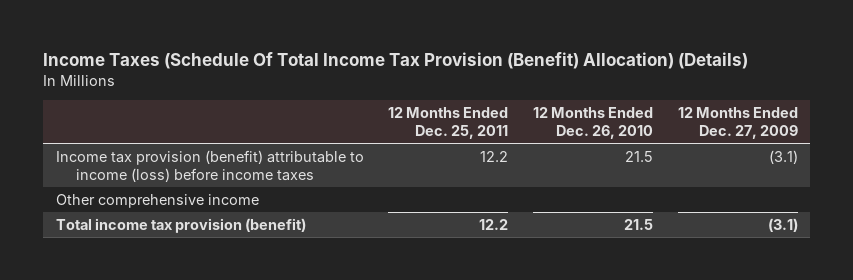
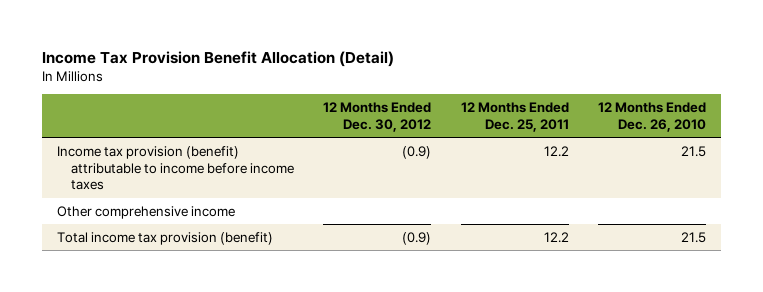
[43,52,749,70] Income Taxes (Schedule Of Total Income Tax Provision (Benefit) Allocation) (Details) -> [42,50,395,67] Income Tax Provision Benefit Allocation (Detail)
[677,107,798,140] 12 Months Ended Dec. 27, 2009 -> none
none -> [323,102,432,132] 12 Months Ended Dec. 30, 2012
[55,149,364,182] Income tax provision (benefit) attributable to income (loss) before income taxes -> [56,145,295,191] Income tax provision (benefit) attributable to income before income taxes

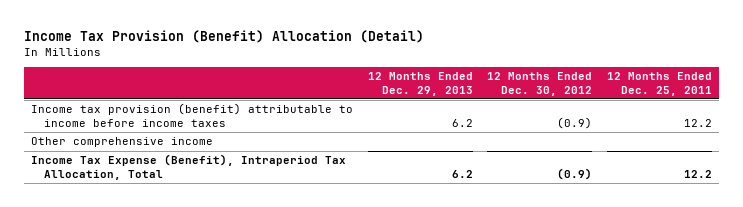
[42,50,395,67] Income Tax Provision Benefit Allocation (Detail) -> [23,29,424,43] Income Tax Provision (Benefit) Allocation (Detail)
[598,102,707,132] 12 Months Ended Dec. 26, 2010 -> none
none -> [367,72,473,96] 12 Months Ended Dec. 29, 2013
[56,231,273,245] Total income tax provision (benefit) -> [31,154,347,180] Income Tax Expense (Benefit), Intraperiod Tax Allocation, Total

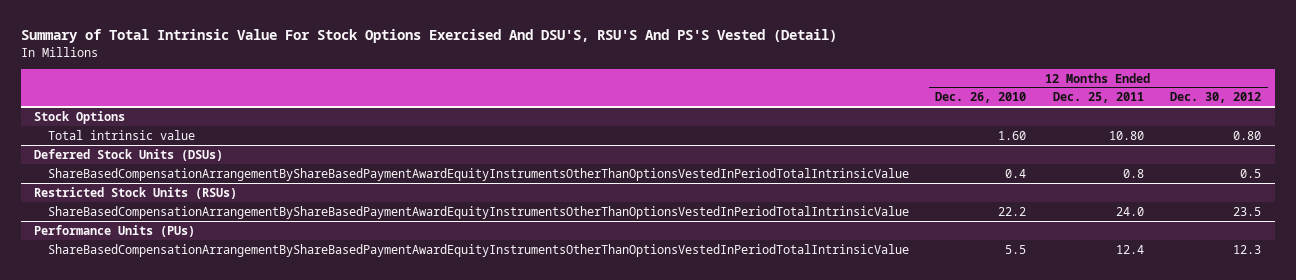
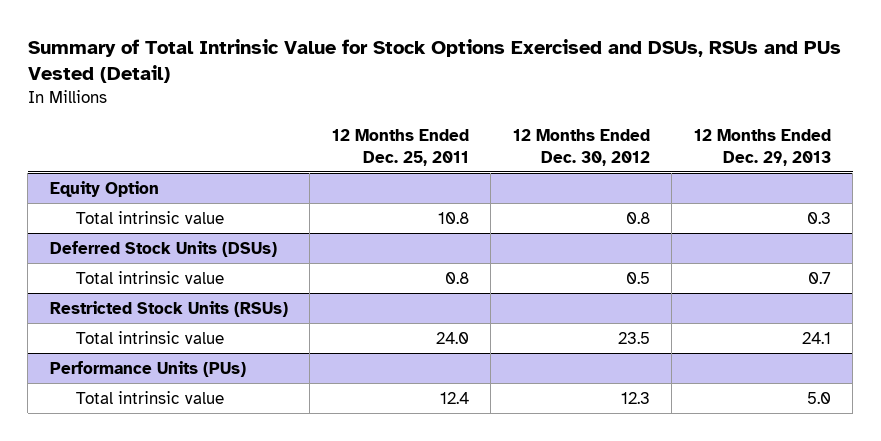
[21,29,838,44] Summary of Total Intrinsic Value For Stock Options Exercised And DSU'S, RSU'S And PS'S Vested (Detail) -> [27,39,841,84] Summary of Total Intrinsic Value for Stock Options Exercised and DSUs, RSUs and PUs Vested (Detail)
[935,92,1027,104] Dec. 26, 2010 -> none
none -> [693,128,831,166] 12 Months Ended Dec. 29, 2013
[34,110,126,124] Stock Options -> none
none -> [49,180,159,197] Equity Option
[1108,130,1144,140] 10.80 -> [437,211,469,224] 10.8
[1233,130,1262,140] 0.80 -> [625,211,650,224] 0.8
[47,167,909,181] ShareBasedCompensationArrangementByShareBasedPaymentAwardEquityInstrumentsOtherThanOptionsVestedInPeriodTotalIntrinsicValue -> none
none -> [76,270,225,284] Total intrinsic value
[47,205,909,219] ShareBasedCompensationArrangementByShareBasedPaymentAwardEquityInstrumentsOtherThanOptionsVestedInPeriodTotalIntrinsicValue -> [76,330,225,344] Total intrinsic value
[47,243,909,257] ShareBasedCompensationArrangementByShareBasedPaymentAwardEquityInstrumentsOtherThanOptionsVestedInPeriodTotalIntrinsicValue -> [76,390,225,404] Total intrinsic value

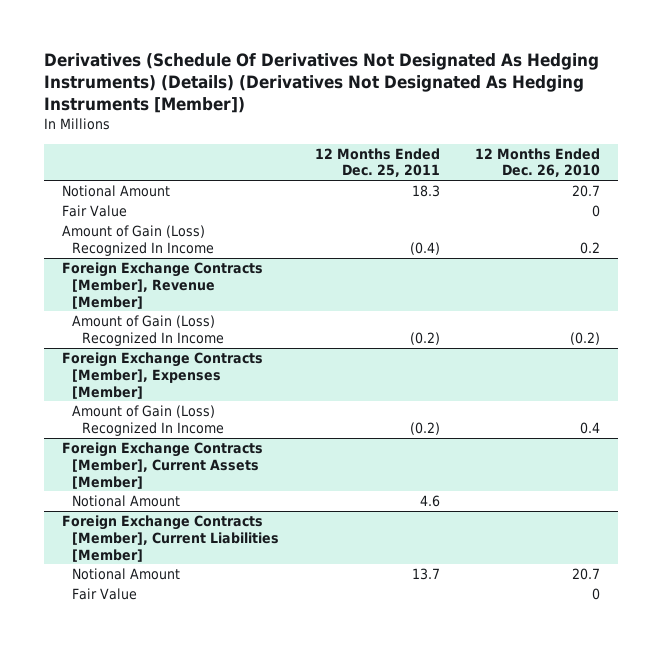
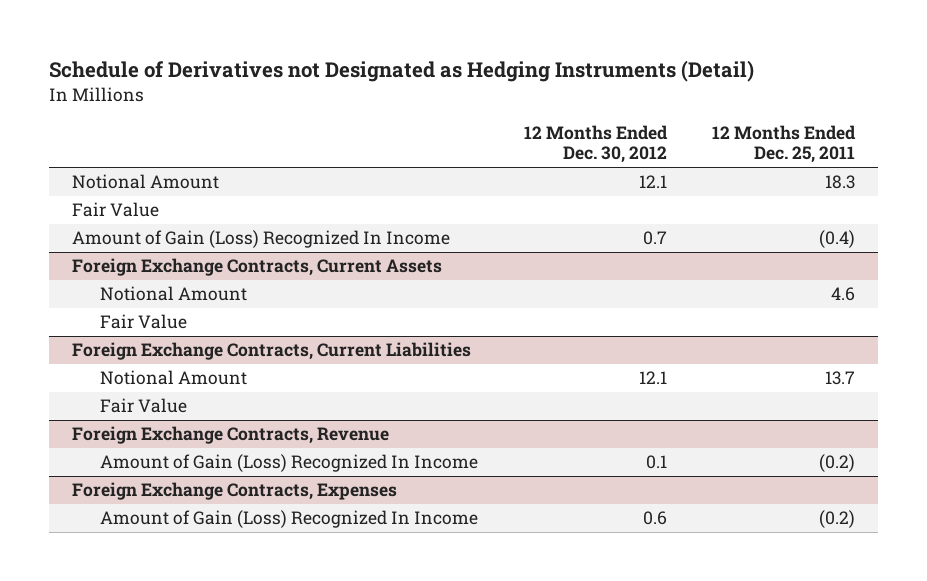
[44,53,600,114] Derivatives (Schedule Of Derivatives Not Designated As Hedging Instruments) (Details) (Derivatives Not Designated As Hedging Instruments [Member]) -> [49,59,755,82] Schedule of Derivatives not Designated as Hedging Instruments (Detail)
[475,147,601,178] 12 Months Ended Dec. 26, 2010 -> none
none -> [523,124,668,164] 12 Months Ended Dec. 30, 2012
[62,262,264,309] Foreign Exchange Contracts [Member], Revenue [Member] -> none
[72,315,225,346] Amount of Gain (Loss) Recognized In Income -> none
[62,352,264,399] Foreign Exchange Contracts [Member], Expenses [Member] -> none
[72,405,225,436] Amount of Gain (Loss) Recognized In Income -> none
[62,442,264,489] Foreign Exchange Contracts [Member], Current Assets [Member] -> [72,258,443,277] Foreign Exchange Contracts, Current Assets
none -> [99,314,187,330] Fair Value
[62,515,280,562] Foreign Exchange Contracts [Member], Current Liabilities [Member] -> [72,342,472,361] Foreign Exchange Contracts, Current Liabilities
none -> [72,426,390,445] Foreign Exchange Contracts, Revenue
none -> [99,454,478,473] Amount of Gain (Loss) Recognized In Income
none -> [72,482,398,501] Foreign Exchange Contracts, Expenses
none -> [99,510,478,529] Amount of Gain (Loss) Recognized In Income

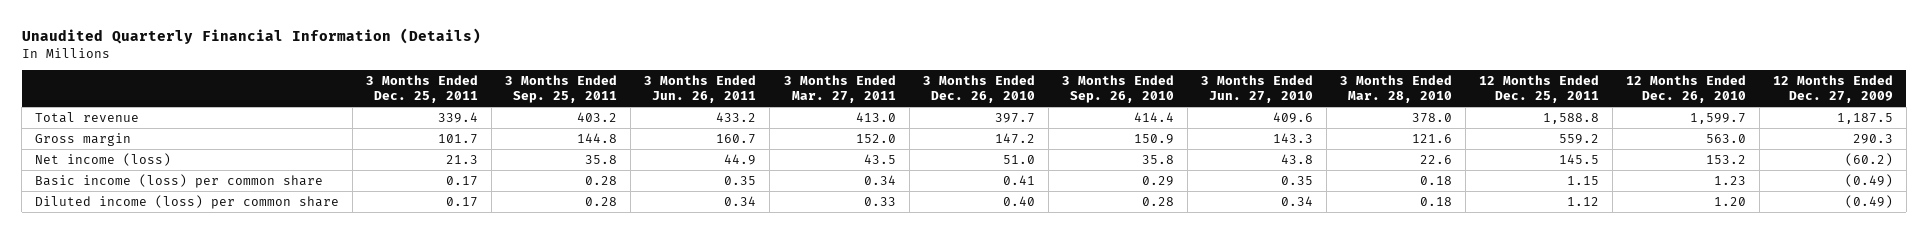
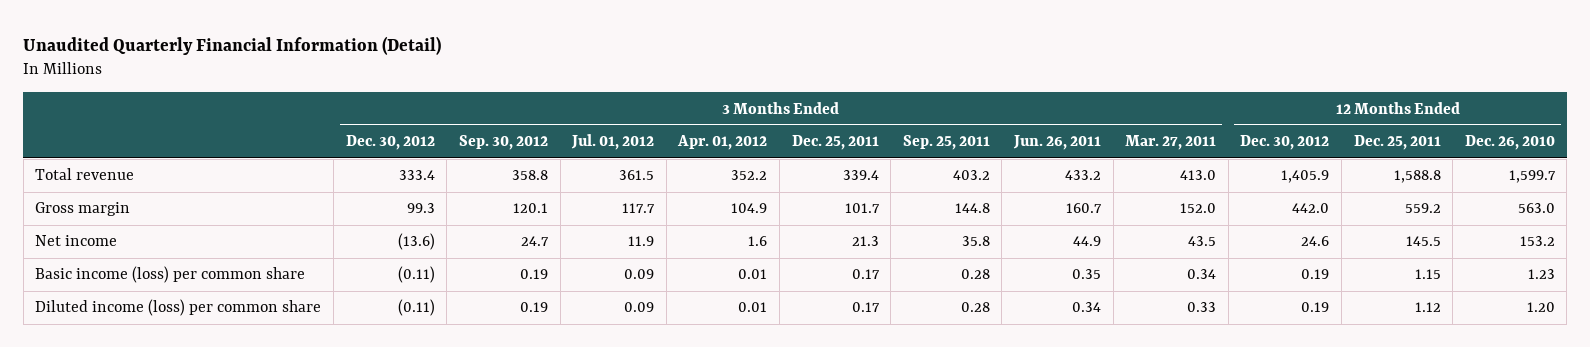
[21,28,481,45] Unaudited Quarterly Financial Information (Details) -> [23,35,442,55] Unaudited Quarterly Financial Information (Detail)
[922,74,1035,104] 3 Months Ended Dec. 26, 2010 -> none
[1061,74,1174,104] 3 Months Ended Sep. 26, 2010 -> none
[1200,74,1313,104] 3 Months Ended Jun. 27, 2010 -> none
[1339,74,1452,104] 3 Months Ended Mar. 28, 2010 -> none
[1772,74,1893,104] 12 Months Ended Dec. 27, 2009 -> none
none -> [345,135,435,151] Dec. 30, 2012
none -> [458,135,548,151] Sep. 30, 2012
none -> [571,134,655,151] Jul. 01, 2012
none -> [677,135,768,151] Apr. 01, 2012
none -> [1240,135,1330,151] Dec. 30, 2012
[35,152,172,166] Net income (loss) -> [35,235,118,247] Net income

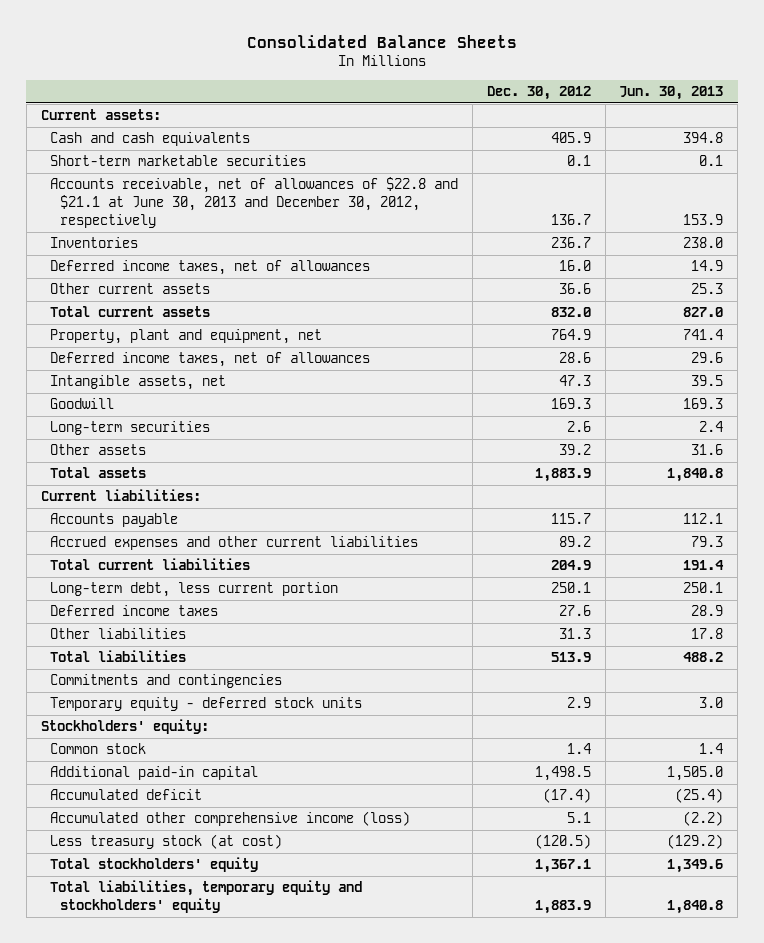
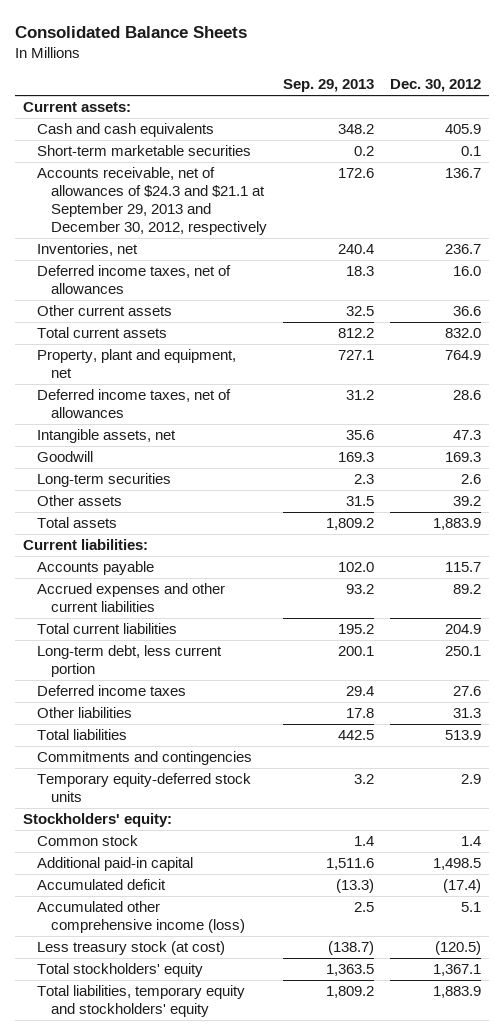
[619,85,724,100] Jun. 30, 2013 -> none
none -> [282,79,374,93] Sep. 29, 2013
[50,177,459,228] Accounts receivable, net of allowances of $22.8 and $21.1 at June 30, 2013 and December 30, 2012, respectively -> [36,167,267,235] Accounts receivable, net of allowances of $24.3 and $21.1 at September 29, 2013 and December 30, 2012, respectively
[50,237,139,249] Inventories -> [36,243,138,257] Inventories, net
[50,697,363,712] Temporary equity - deferred stock units -> [36,773,251,803] Temporary equity-deferred stock units

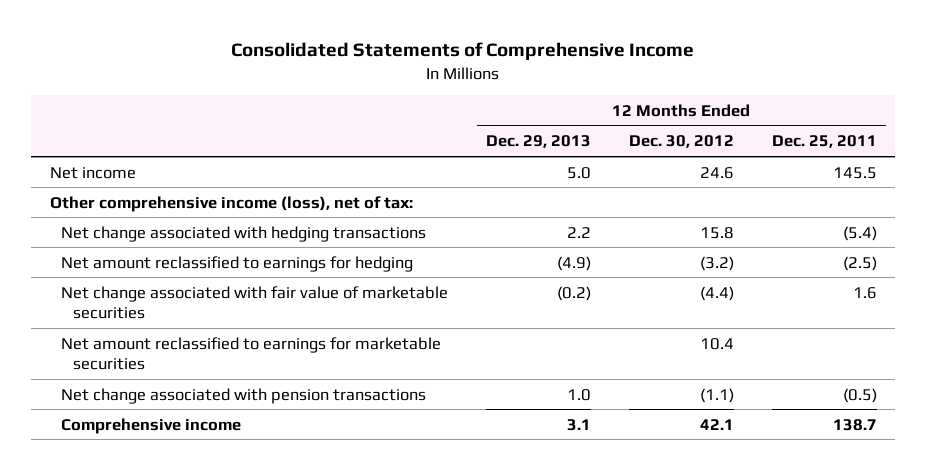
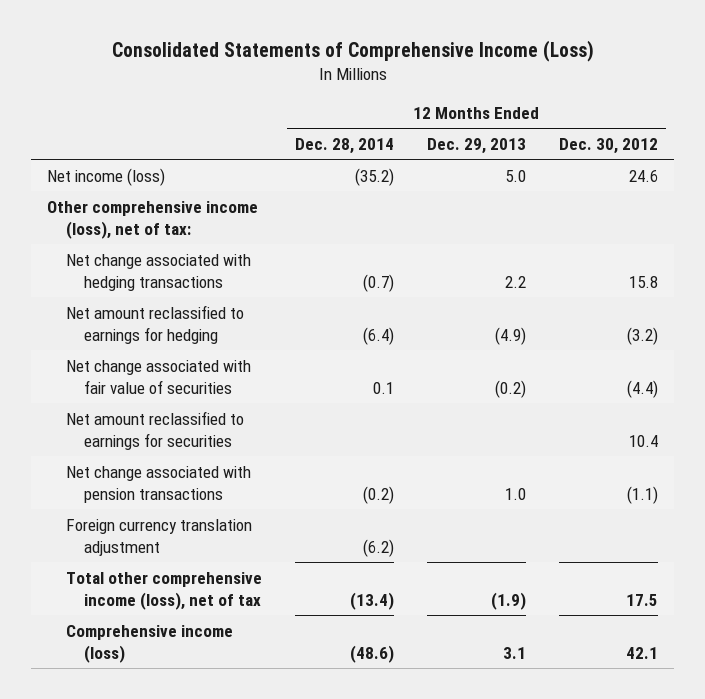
[231,42,695,61] Consolidated Statements of Comprehensive Income -> [111,40,594,63] Consolidated Statements of Comprehensive Income (Loss)
[771,135,877,149] Dec. 25, 2011 -> none
none -> [294,137,394,154] Dec. 28, 2014
[49,166,136,179] Net income -> [47,167,166,186] Net income (loss)
[61,285,449,320] Net change associated with fair value of marketable securities -> [65,359,251,394] Net change associated with fair value of securities
[61,336,442,371] Net amount reclassified to earnings for marketable securities -> [65,410,244,450] Net amount reclassified to earnings for securities
none -> [65,518,252,556] Foreign currency translation adjustment
none -> [65,571,262,610] Total other comprehensive income (loss), net of tax
[61,417,242,434] Comprehensive income -> [65,624,233,663] Comprehensive income (loss)

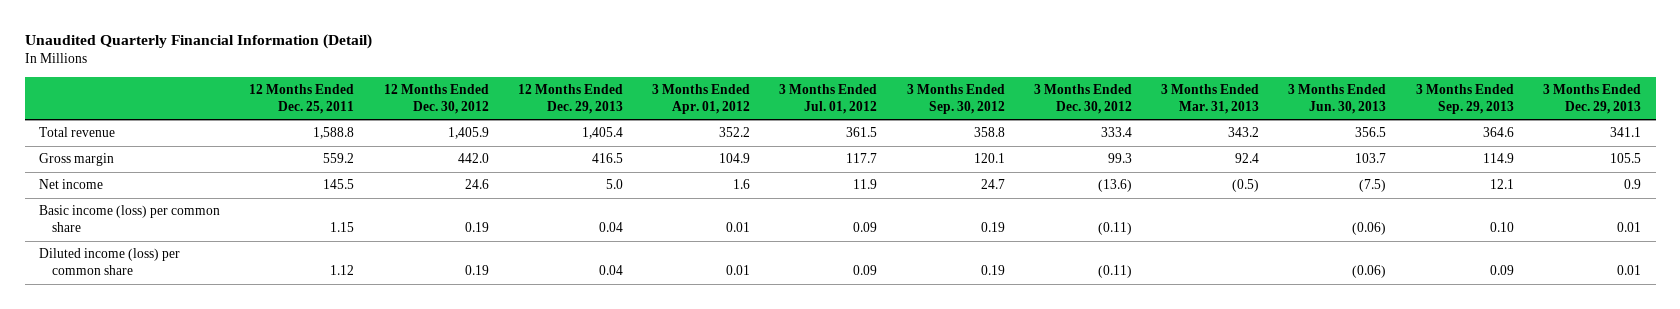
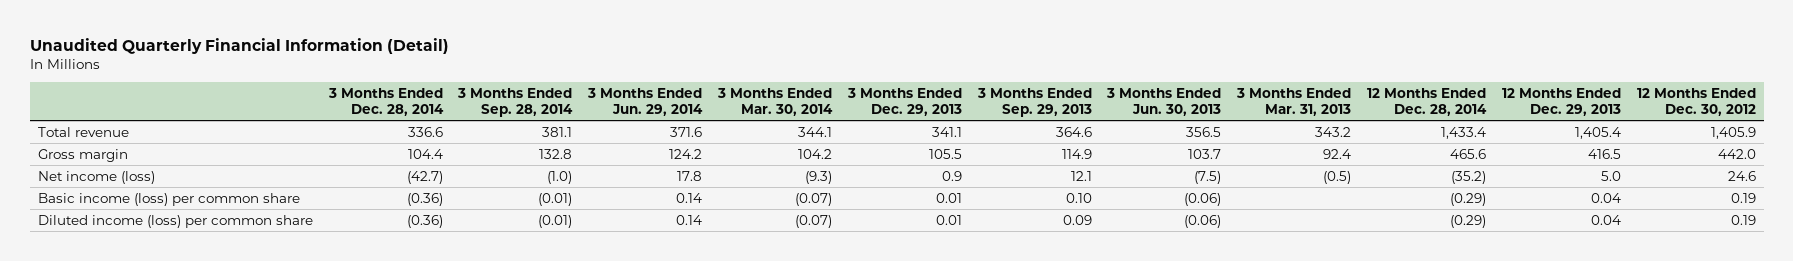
[249,83,355,114] 12 Months Ended Dec. 25, 2011 -> none
[652,83,751,114] 3 Months Ended Apr. 01, 2012 -> none
[779,83,878,114] 3 Months Ended Jul. 01, 2012 -> none
[906,83,1005,114] 3 Months Ended Sep. 30, 2012 -> none
[1033,83,1132,114] 3 Months Ended Dec. 30, 2012 -> none
none -> [327,88,444,116] 3 Months Ended Dec. 28, 2014
none -> [457,88,574,117] 3 Months Ended Sep. 28, 2014
none -> [587,88,704,116] 3 Months Ended Jun. 29, 2014
none -> [716,88,833,116] 3 Months Ended Mar. 30, 2014
none -> [1367,88,1488,116] 12 Months Ended Dec. 28, 2014
[39,179,104,190] Net income -> [37,170,155,184] Net income (loss)

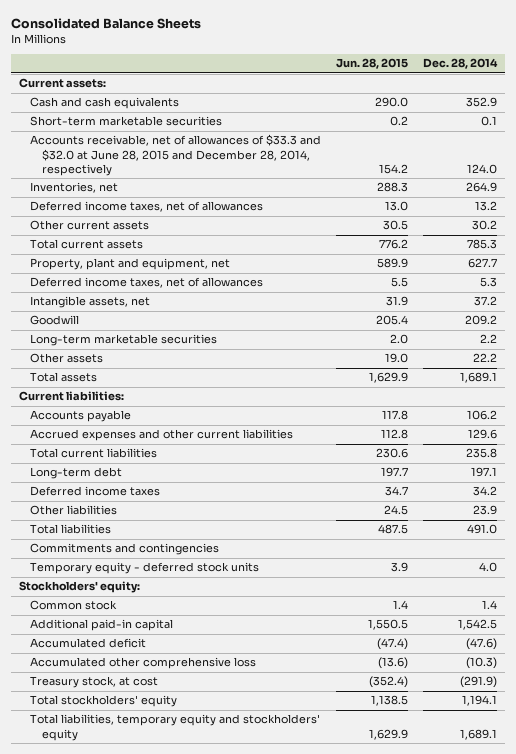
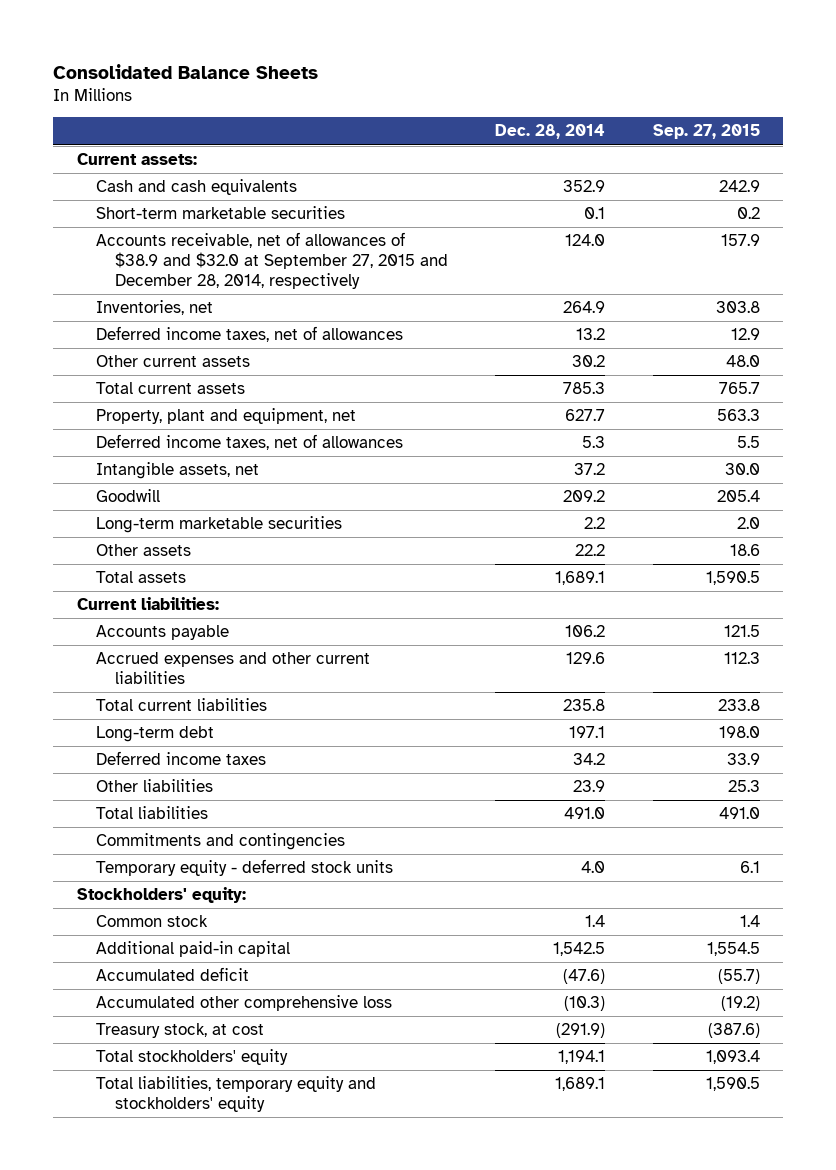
[336,58,409,70] Jun. 28, 2015 -> none
none -> [652,124,760,140] Sep. 27, 2015
[30,134,322,176] Accounts receivable, net of allowances of $33.3 and $32.0 at June 28, 2015 and December 28, 2014, respectively -> [95,232,448,289] Accounts receivable, net of allowances of $38.9 and $32.0 at September 27, 2015 and December 28, 2014, respectively

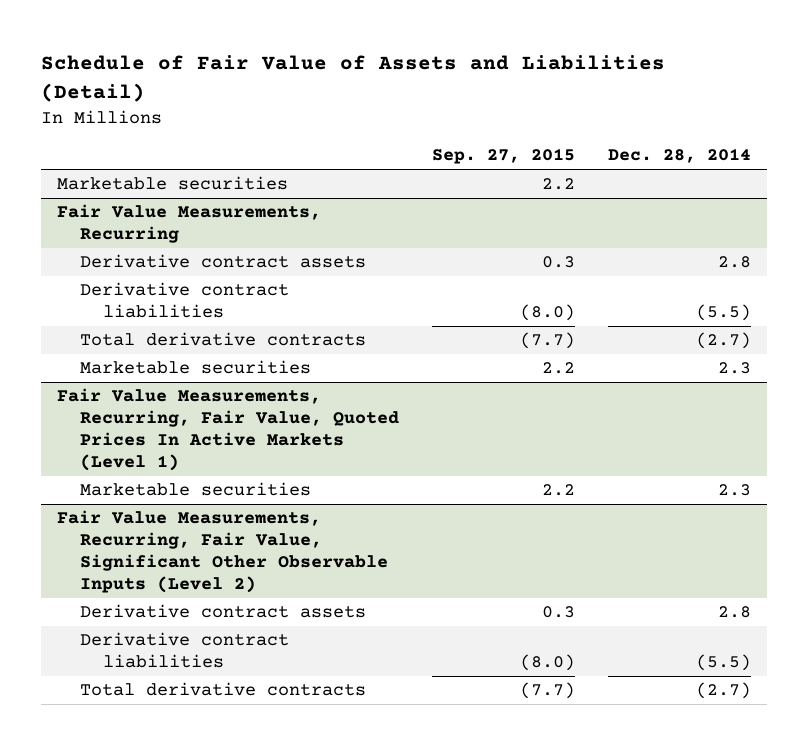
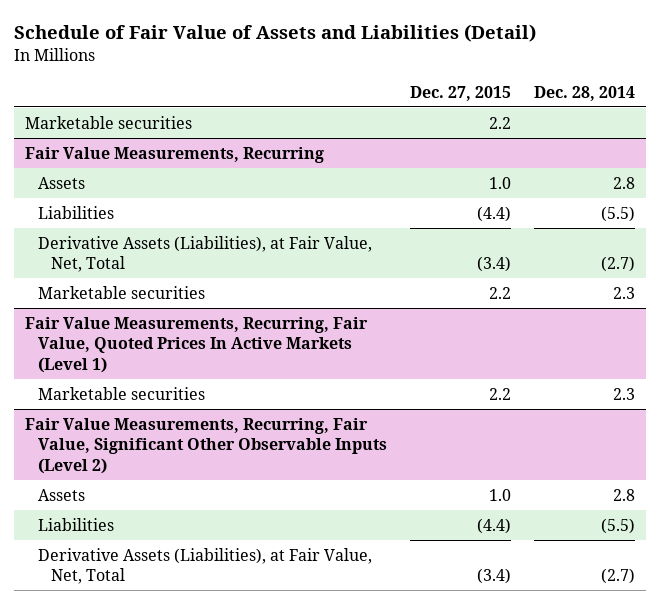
[431,148,575,165] Sep. 27, 2015 -> none
none -> [409,85,511,101] Dec. 27, 2015
[79,254,366,269] Derivative contract assets -> none
[79,282,289,319] Derivative contract liabilities -> none
none -> [38,176,86,189] Assets
none -> [38,205,115,219] Liabilities
[79,332,366,347] Total derivative contracts -> [38,235,373,273] Derivative Assets (Liabilities), at Fair Value, Net, Total
[79,604,366,619] Derivative contract assets -> none
[79,632,289,669] Derivative contract liabilities -> none
none -> [38,488,86,501] Assets
none -> [38,517,115,531] Liabilities
[79,682,366,697] Total derivative contracts -> [38,547,373,585] Derivative Assets (Liabilities), at Fair Value, Net, Total

